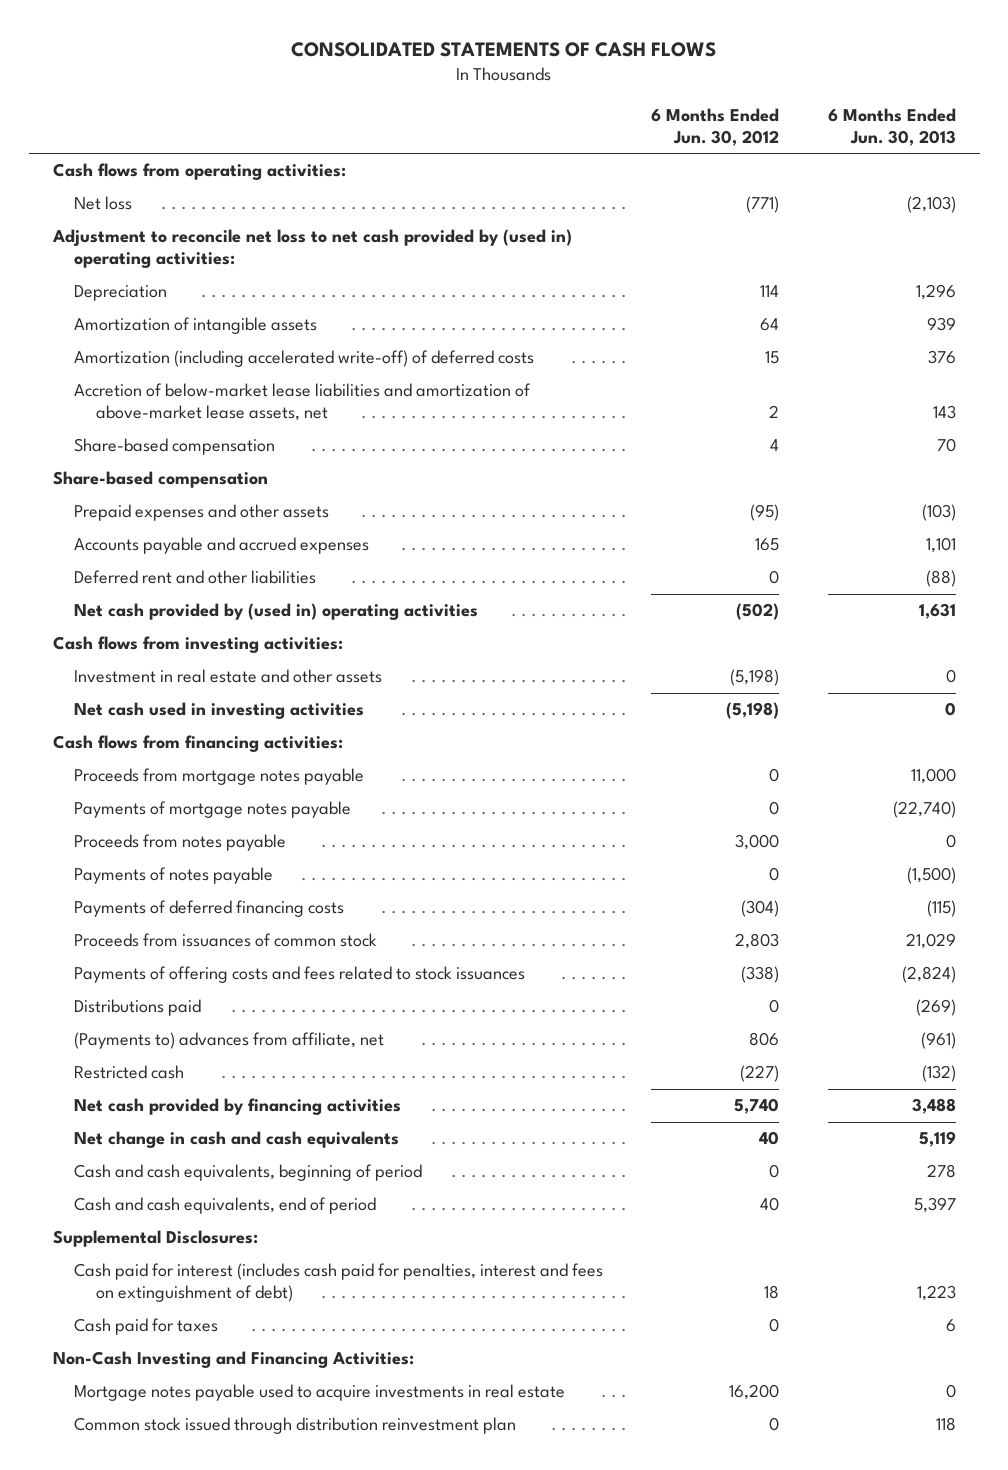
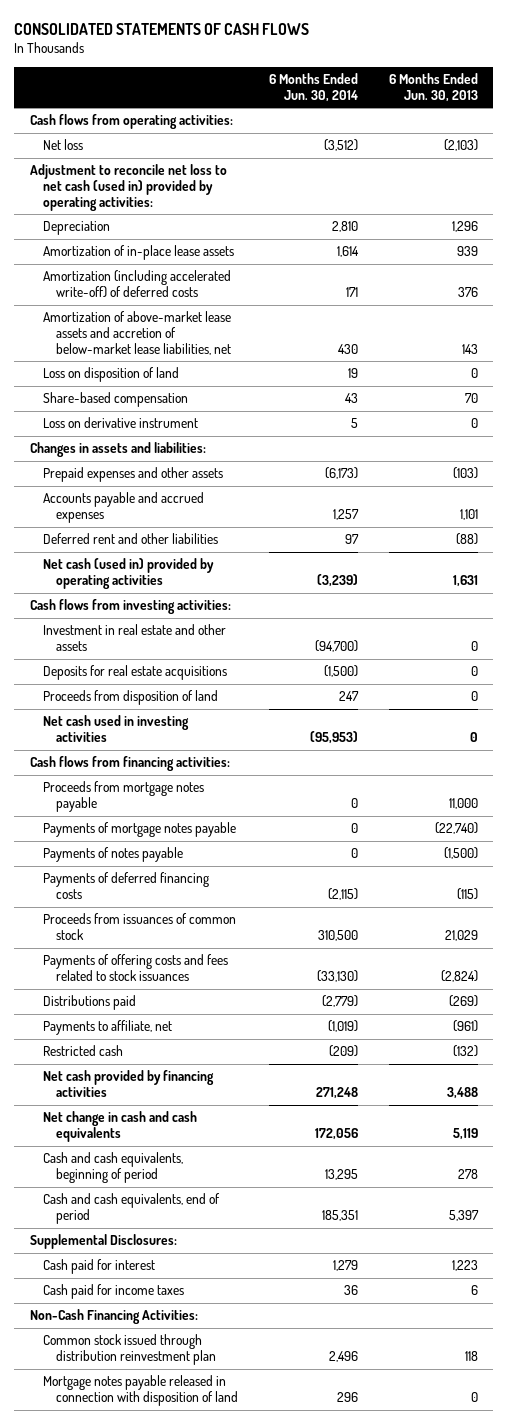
[651,107,780,146] 6 Months Ended Jun. 30, 2012 -> none
none -> [268,73,358,102] 6 Months Ended Jun. 30, 2014
[51,229,572,269] Adjustment to reconcile net loss to net cash provided by (used in) operating activities: -> [29,164,227,211] Adjustment to reconcile net loss to net cash (used in) provided by operating activities:
[74,317,318,335] Amortization of intangible assets -> [42,245,234,261] Amortization of in-place lease assets
[74,383,532,422] Accretion of below-market lease liabilities and amortization of above-market lease assets, net -> [42,311,231,355] Amortization of above-market lease assets and accretion of below-market lease liabilities, net
none -> [42,367,179,383] Loss on disposition of land
none -> [42,417,198,429] Loss on derivative instrument
[52,471,268,489] Share-based compensation -> [29,442,206,458] Changes in assets and liabilities:
[74,603,479,621] Net cash provided by (used in) operating activities -> [42,558,214,590] Net cash (used in) provided by operating activities
none -> [42,665,227,681] Deposits for real estate acquisitions
none -> [42,690,218,706] Proceeds from disposition of land
[74,834,287,852] Proceeds from notes payable -> none
[74,1032,385,1050] (Payments to) advances from affiliate, net -> [42,1020,172,1036] Payments to affiliate, net
[74,1384,566,1402] Mortgage notes payable used to acquire investments in real estate -> none
[74,1263,604,1303] Cash paid for interest (includes cash paid for penalties, interest and fees on extinguishment of debt) -> [42,1259,155,1275] Cash paid for interest
[74,1318,219,1336] Cash paid for taxes -> [42,1284,184,1300] Cash paid for income taxes
[52,1351,414,1369] Non-Cash Investing and Financing Activities: -> [29,1309,198,1325] Non-Cash Financing Activities:
none -> [42,1375,238,1407] Mortgage notes payable released in connection with disposition of land

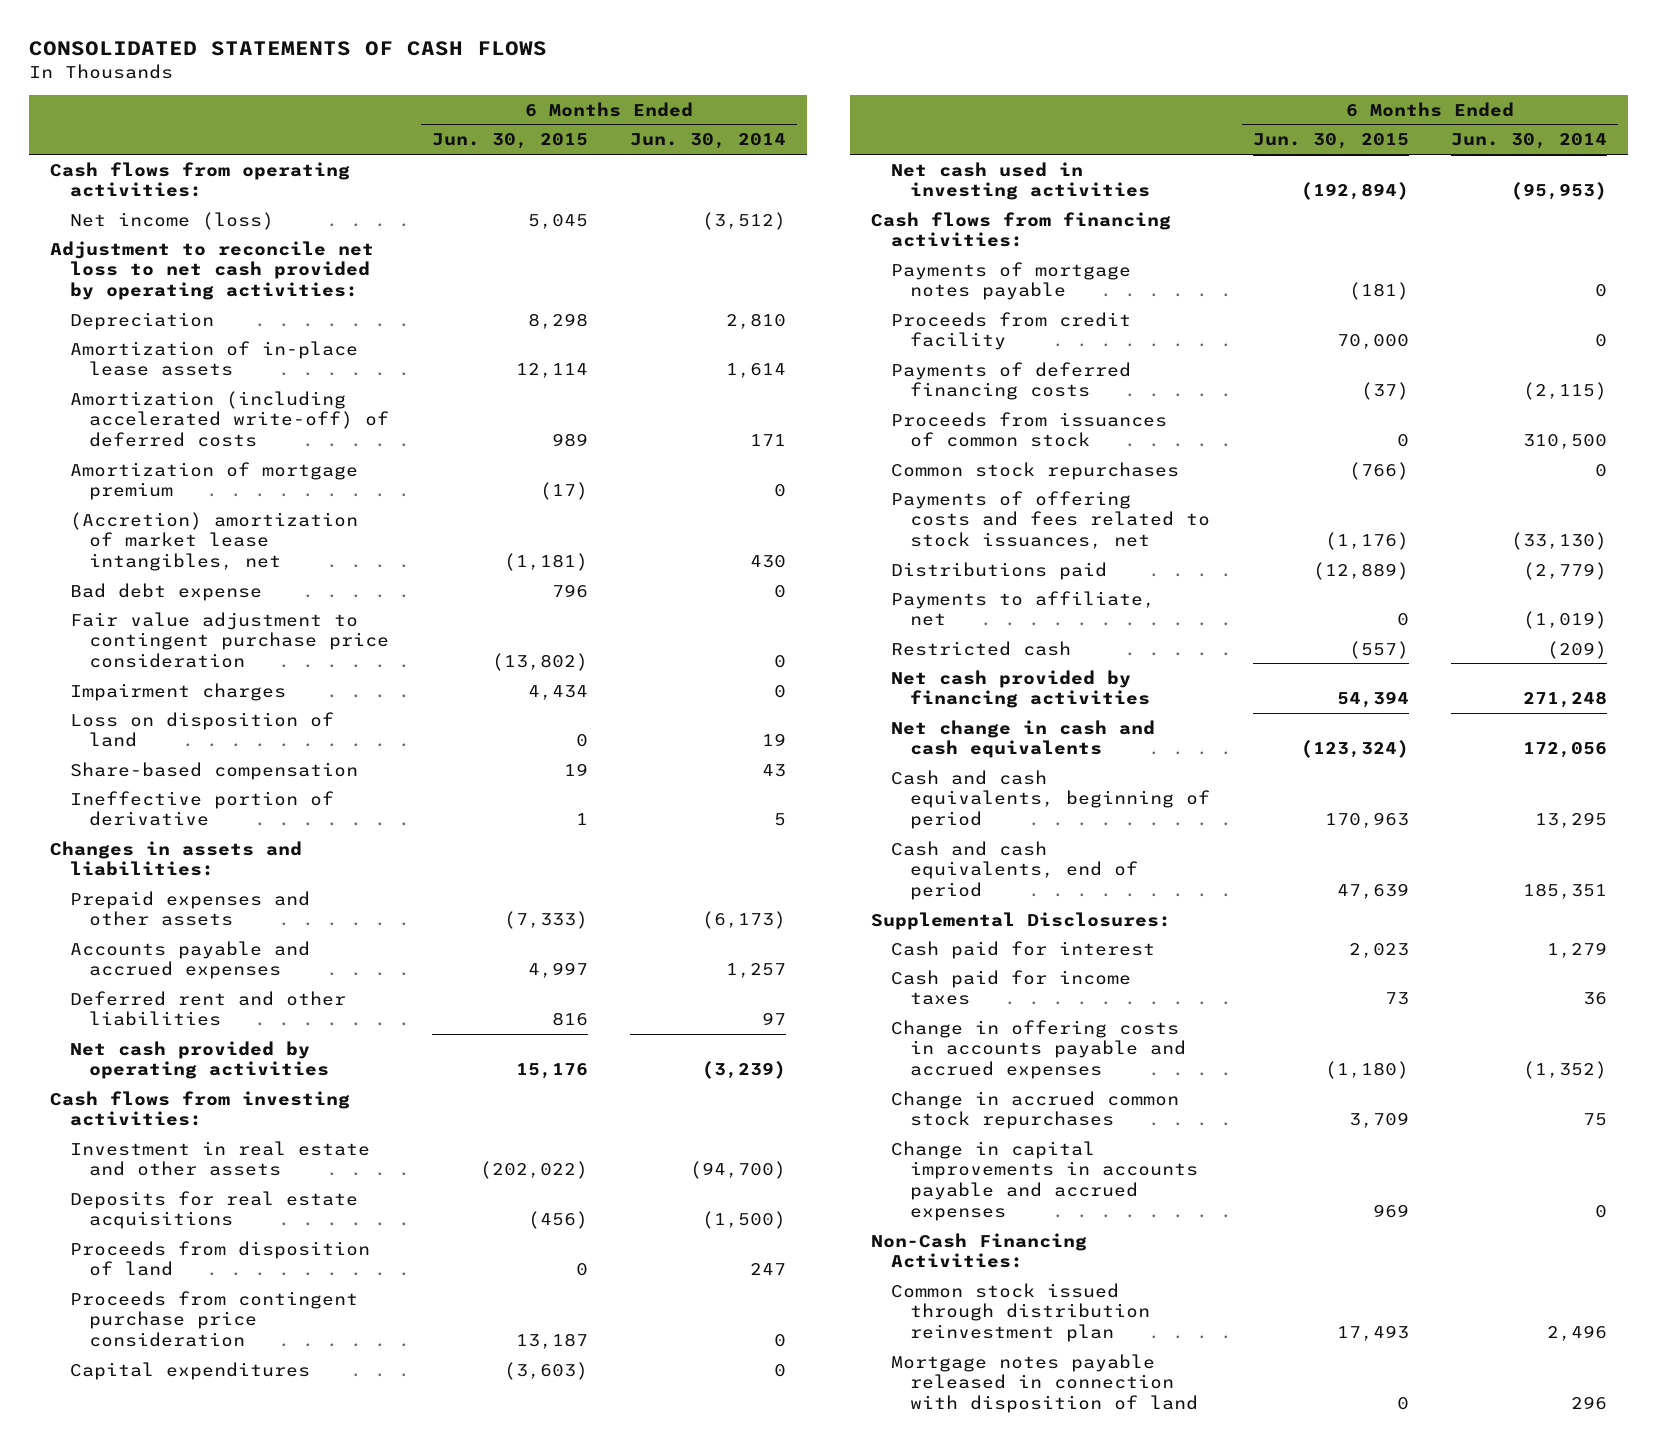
[388,73,478,102] 6 Months Ended Jun. 30, 2013 -> none
none -> [431,133,588,150] Jun. 30, 2015
[42,139,83,151] Net loss -> [69,211,274,230] Net income (loss)
[29,164,227,211] Adjustment to reconcile net loss to net cash (used in) provided by operating activities: -> [49,240,374,301] Adjustment to reconcile net loss to net cash provided by operating activities:
none -> [69,461,358,501] Amortization of mortgage premium
[42,311,231,355] Amortization of above-market lease assets and accretion of below-market lease liabilities, net -> [69,511,358,572] (Accretion) amortization of market lease intangibles, net
none -> [69,582,262,601] Bad debt expense
none -> [69,611,390,669] Fair value adjustment to contingent purchase price consideration
none -> [69,682,286,701] Impairment charges
[42,417,198,429] Loss on derivative instrument -> none
none -> [69,790,334,827] Ineffective portion of derivative
[42,558,214,590] Net cash (used in) provided by operating activities -> [69,1040,330,1080] Net cash provided by operating activities
none -> [69,1290,358,1348] Proceeds from contingent purchase price consideration
none -> [69,1361,310,1380] Capital expenditures
[42,781,204,813] Proceeds from mortgage notes payable -> none
[42,847,183,863] Payments of notes payable -> none
none -> [890,311,1131,351] Proceeds from credit facility
none -> [890,461,1179,480] Common stock repurchases
[42,954,228,982] Payments of offering costs and fees related to stock issuances -> [890,490,1211,550] Payments of offering costs and fees related to stock issuances, net
none -> [890,1019,1187,1080] Change in offering costs in accounts payable and accrued expenses
none -> [890,1090,1179,1130] Change in accrued common stock repurchases
none -> [890,1140,1199,1221] Change in capital improvements in accounts payable and accrued expenses

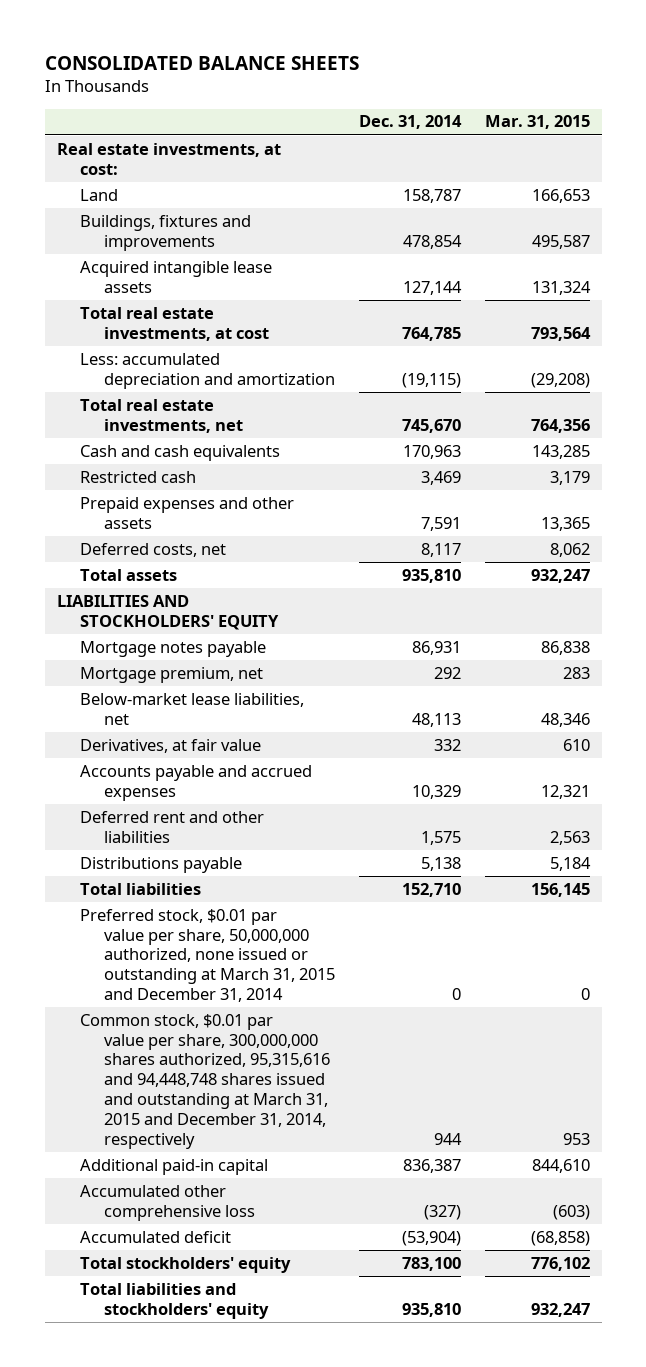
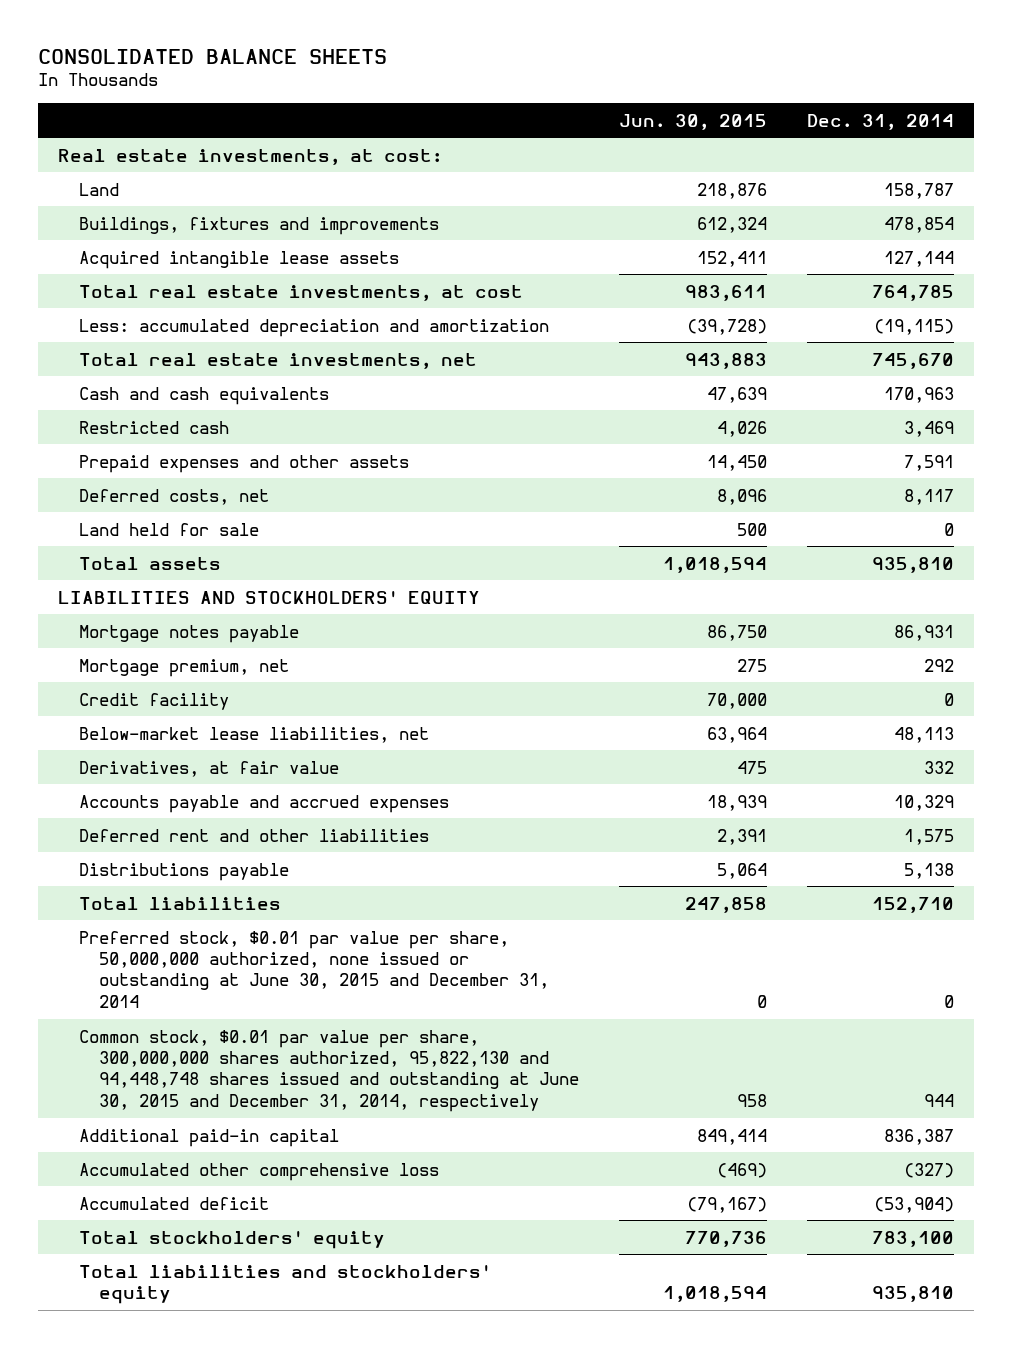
[484,115,590,130] Mar. 31, 2015 -> none
none -> [619,113,768,130] Jun. 30, 2015
none -> [78,522,259,536] Land held for sale
none -> [78,692,229,710] Credit facility
[80,908,335,1003] Preferred stock, $0.01 par value per share, 50,000,000 authorized, none issued or outstanding at March 31, 2015 and December 31, 2014 -> [78,930,550,1008] Preferred stock, $0.01 par value per share, 50,000,000 authorized, none issued or outstanding at June 30, 2015 and December 31, 2014
[80,1013,330,1149] Common stock, $0.01 par value per share, 300,000,000 shares authorized, 95,315,616 and 94,448,748 shares issued and outstanding at March 31, 2015 and December 31, 2014, respectively -> [78,1029,580,1112] Common stock, $0.01 par value per share, 300,000,000 shares authorized, 95,822,130 and 94,448,748 shares issued and outstanding at June 30, 2015 and December 31, 2014, respectively

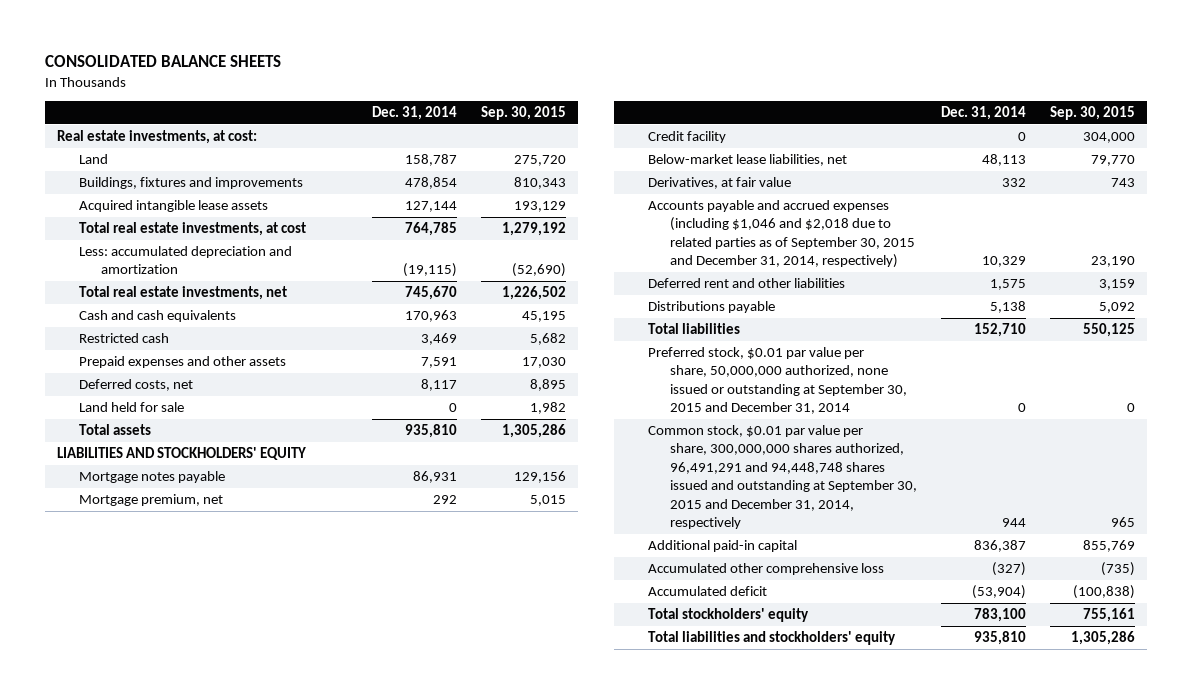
[619,113,768,130] Jun. 30, 2015 -> none
none -> [480,106,566,121] Sep. 30, 2015
[78,794,449,813] Accounts payable and accrued expenses -> [647,200,916,269] Accounts payable and accrued expenses (including $1,046 and $2,018 due to related parties as of September 30, 2015 and December 31, 2014, respectively)
[78,930,550,1008] Preferred stock, $0.01 par value per share, 50,000,000 authorized, none issued or outstanding at June 30, 2015 and December 31, 2014 -> [647,347,908,415] Preferred stock, $0.01 par value per share, 50,000,000 authorized, none issued or outstanding at September 30, 2015 and December 31, 2014
[78,1029,580,1112] Common stock, $0.01 par value per share, 300,000,000 shares authorized, 95,822,130 and 94,448,748 shares issued and outstanding at June 30, 2015 and December 31, 2014, respectively -> [647,425,918,529] Common stock, $0.01 par value per share, 300,000,000 shares authorized, 96,491,291 and 94,448,748 shares issued and outstanding at September 30, 2015 and December 31, 2014, respectively

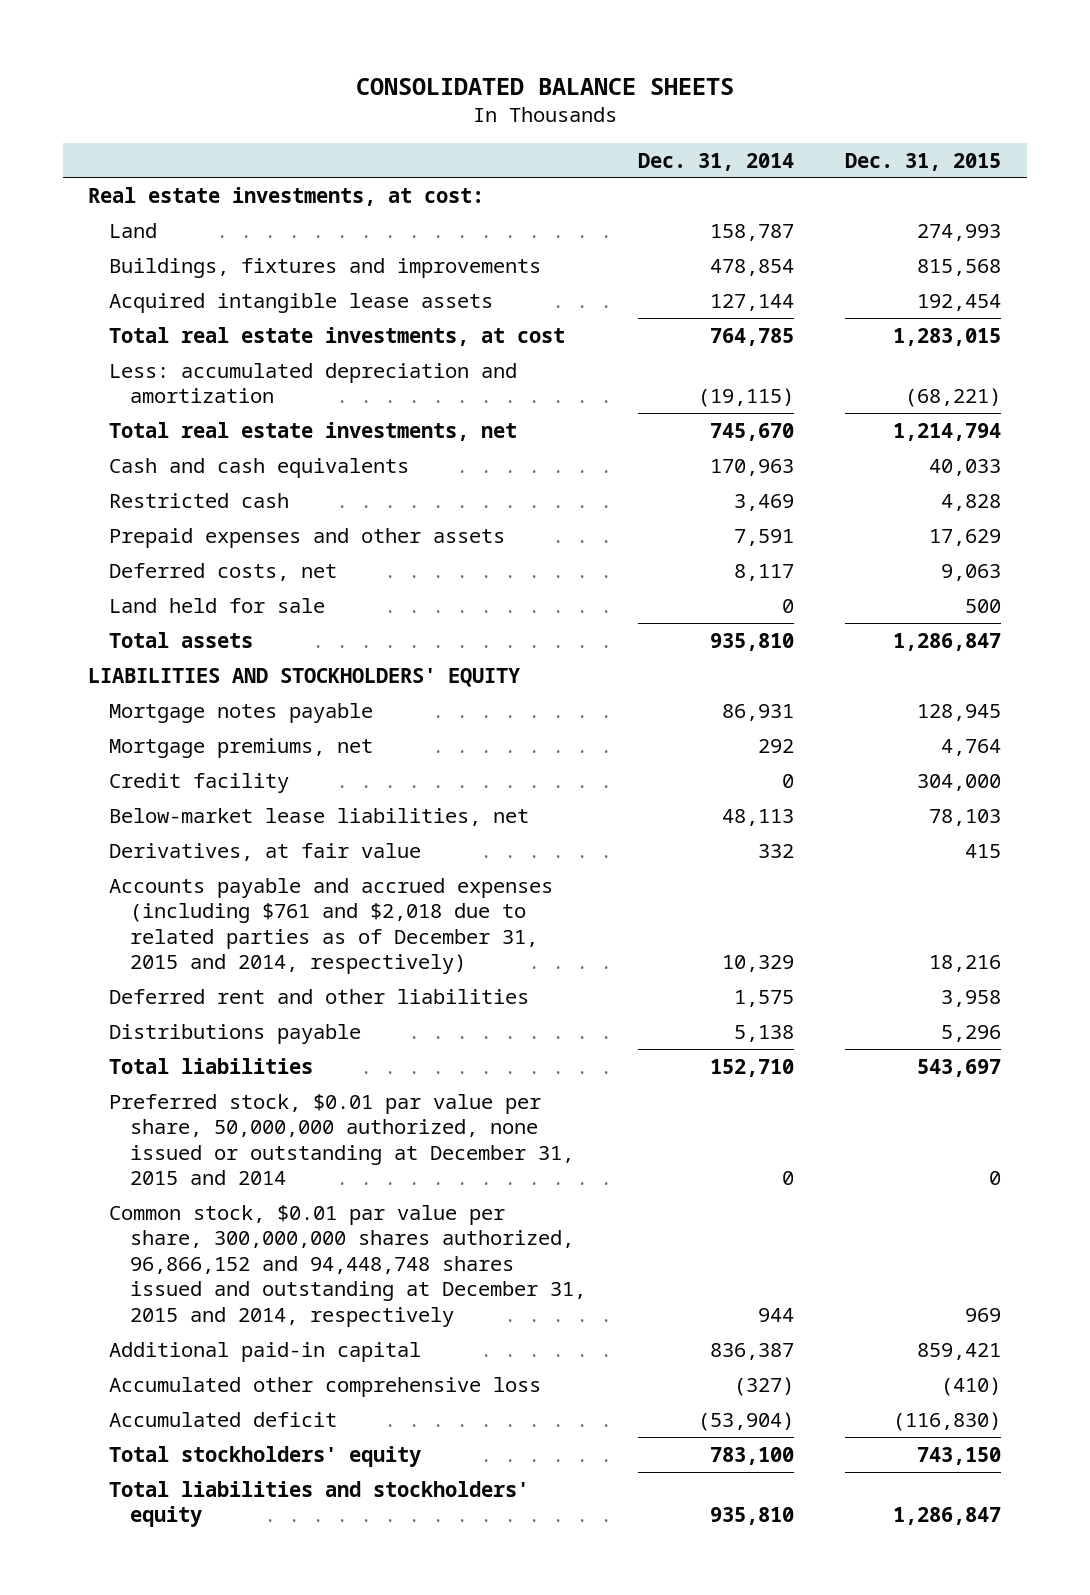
[480,106,566,121] Sep. 30, 2015 -> none
none -> [845,152,1002,171] Dec. 31, 2015
[78,494,223,507] Mortgage premium, net -> [109,737,374,758] Mortgage premiums, net
[647,200,916,269] Accounts payable and accrued expenses (including $1,046 and $2,018 due to related parties as of September 30, 2015 and December 31, 2014, respectively) -> [109,877,554,975] Accounts payable and accrued expenses (including $761 and $2,018 due to related parties as of December 31, 2015 and 2014, respectively)
[647,347,908,415] Preferred stock, $0.01 par value per share, 50,000,000 authorized, none issued or outstanding at September 30, 2015 and December 31, 2014 -> [109,1093,575,1186] Preferred stock, $0.01 par value per share, 50,000,000 authorized, none issued or outstanding at December 31, 2015 and 2014
[647,425,918,529] Common stock, $0.01 par value per share, 300,000,000 shares authorized, 96,491,291 and 94,448,748 shares issued and outstanding at September 30, 2015 and December 31, 2014, respectively -> [109,1204,587,1327] Common stock, $0.01 par value per share, 300,000,000 shares authorized, 96,866,152 and 94,448,748 shares issued and outstanding at December 31, 2015 and 2014, respectively

